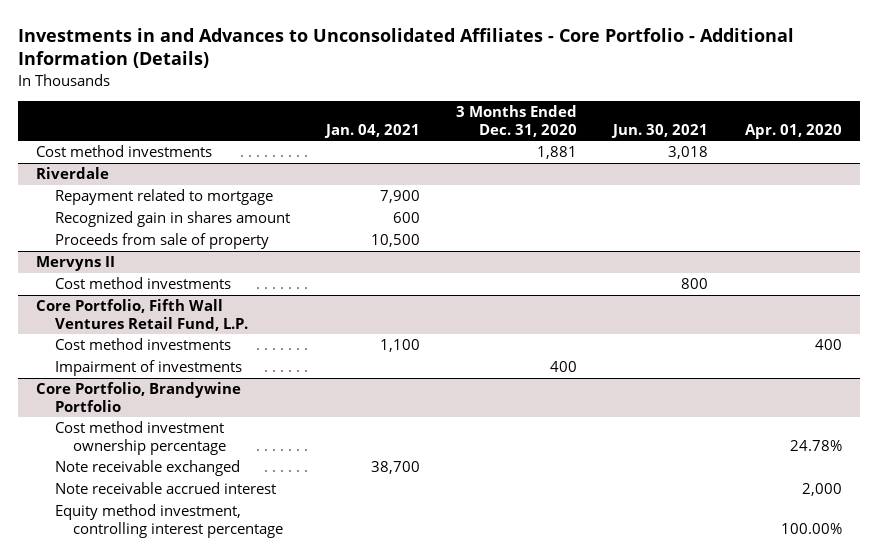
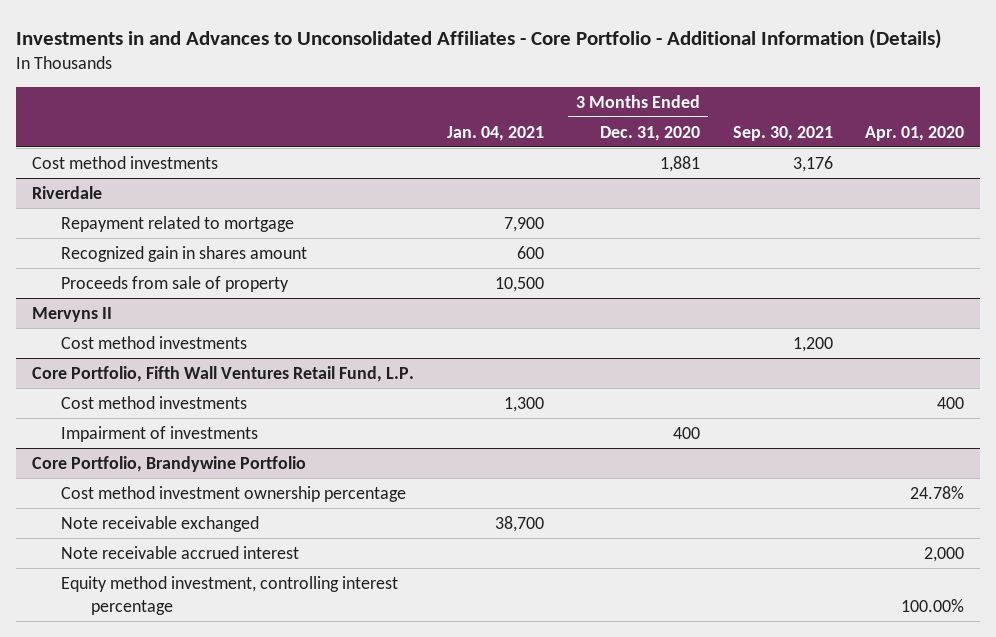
[611,124,709,139] Jun. 30, 2021 -> none
none -> [732,125,833,141] Sep. 30, 2021
[379,339,420,353] 1,100 -> [503,396,544,412] 1,300

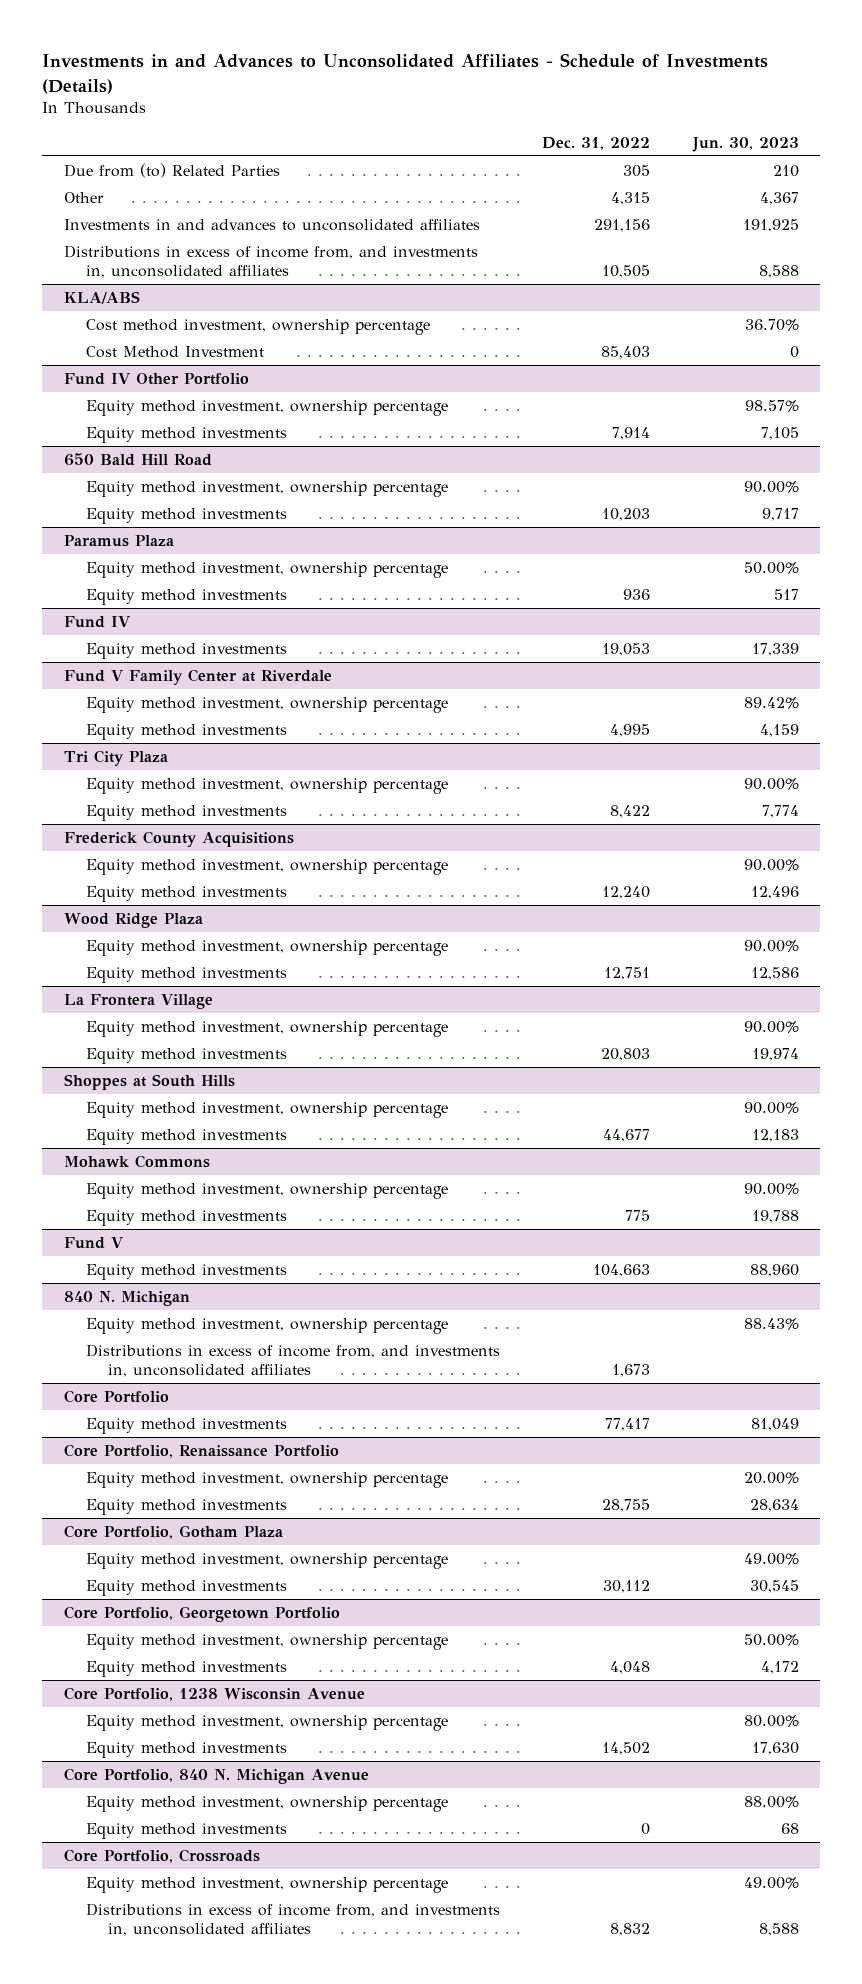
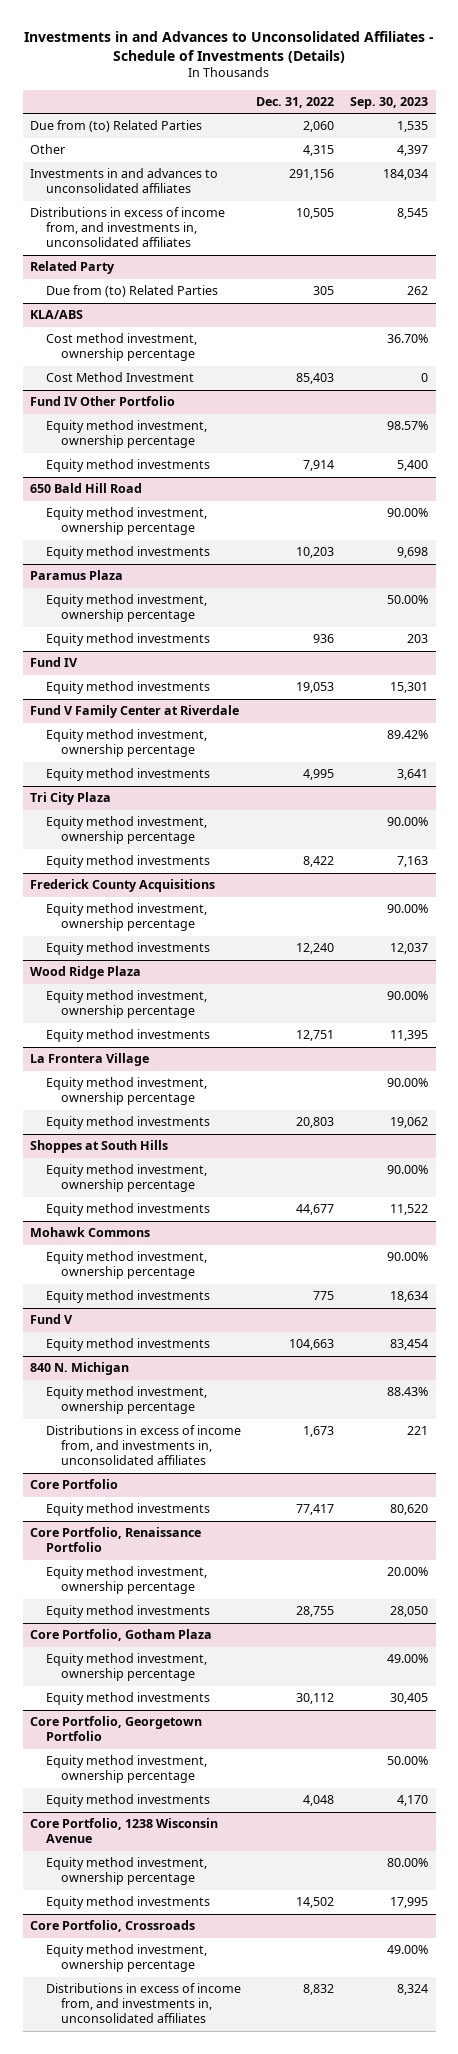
[691,136,799,152] Jun. 30, 2023 -> none
none -> [349,97,428,110] Sep. 30, 2023
[623,165,651,178] 305 -> [303,121,335,133] 2,060
none -> [30,261,116,275] Related Party
none -> [45,285,218,298] Due from (to) Related Parties
[63,1768,369,1785] Core Portfolio, 840 N. Michigan Avenue -> none
[86,1796,449,1813] Equity method investment, ownership percentage -> none
[86,1823,288,1840] Equity method investments -> none

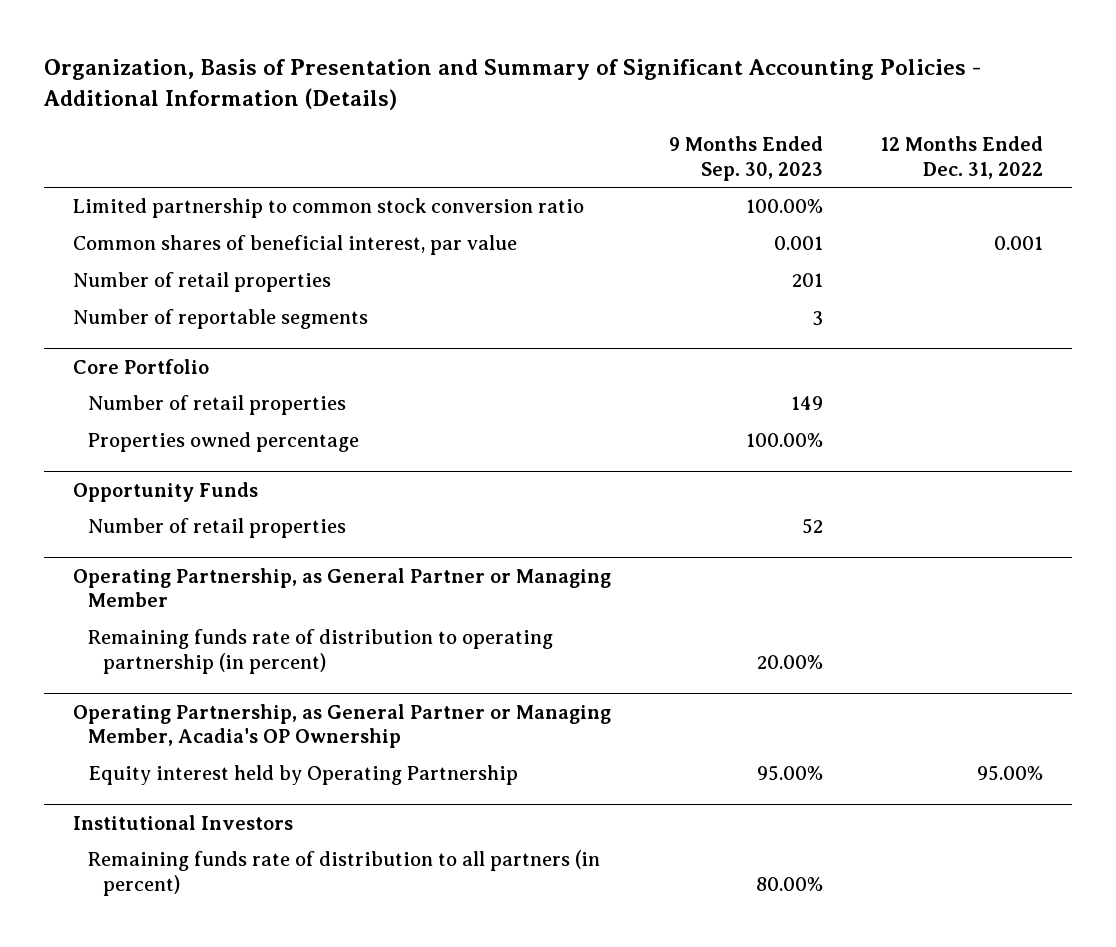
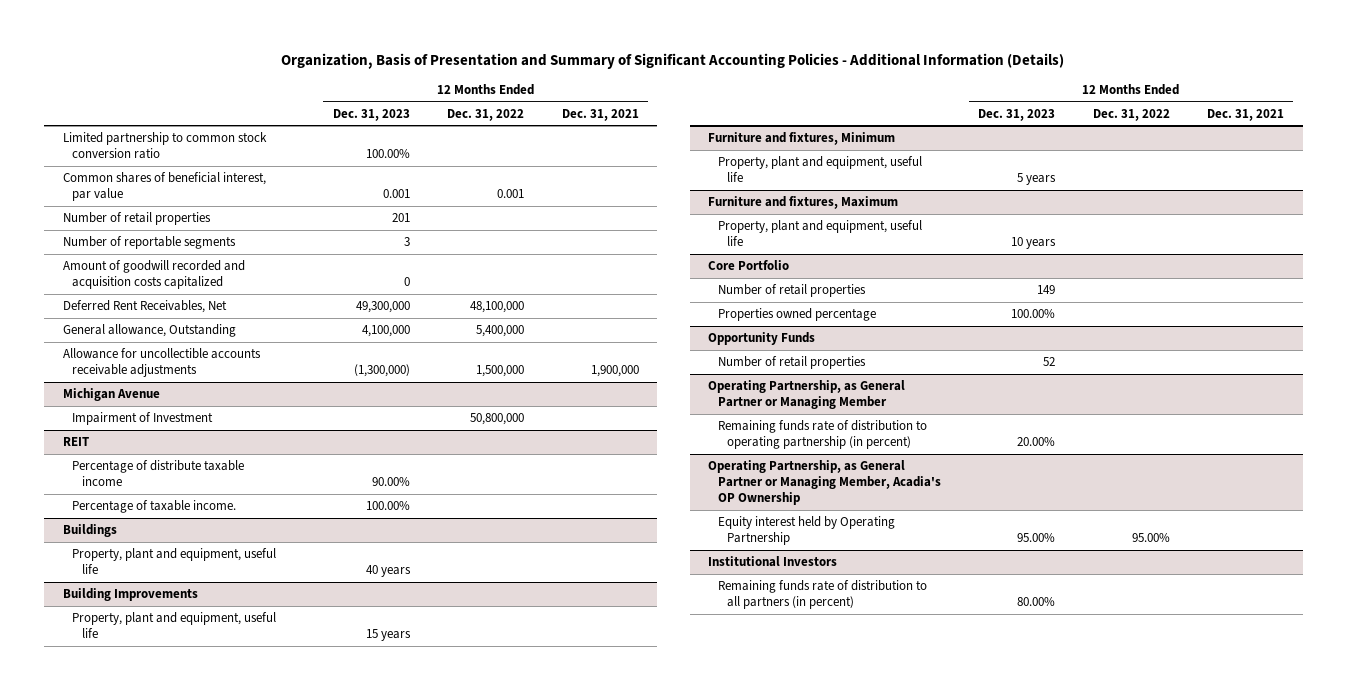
[668,135,823,181] 9 Months Ended Sep. 30, 2023 -> none
none -> [332,108,410,121] Dec. 31, 2023
none -> [561,108,639,121] Dec. 31, 2021
none -> [63,260,246,290] Amount of goodwill recorded and acquisition costs capitalized
none -> [63,300,228,314] Deferred Rent Receivables, Net
none -> [63,324,237,338] General allowance, Outstanding
none -> [63,348,262,378] Allowance for uncollectible accounts receivable adjustments
none -> [63,388,161,402] Michigan Avenue
none -> [72,412,214,426] Impairment of Investment
none -> [63,437,90,447] REIT
none -> [72,460,245,487] Percentage of distribute taxable income
none -> [72,500,237,514] Percentage of taxable income.
none -> [63,524,118,538] Buildings
none -> [72,548,277,575] Property, plant and equipment, useful life
none -> [63,588,199,602] Building Improvements
none -> [72,612,277,639] Property, plant and equipment, useful life
none -> [708,132,896,146] Furniture and fixtures, Minimum
none -> [717,156,922,183] Property, plant and equipment, useful life
none -> [708,196,899,210] Furniture and fixtures, Maximum
none -> [717,220,922,247] Property, plant and equipment, useful life

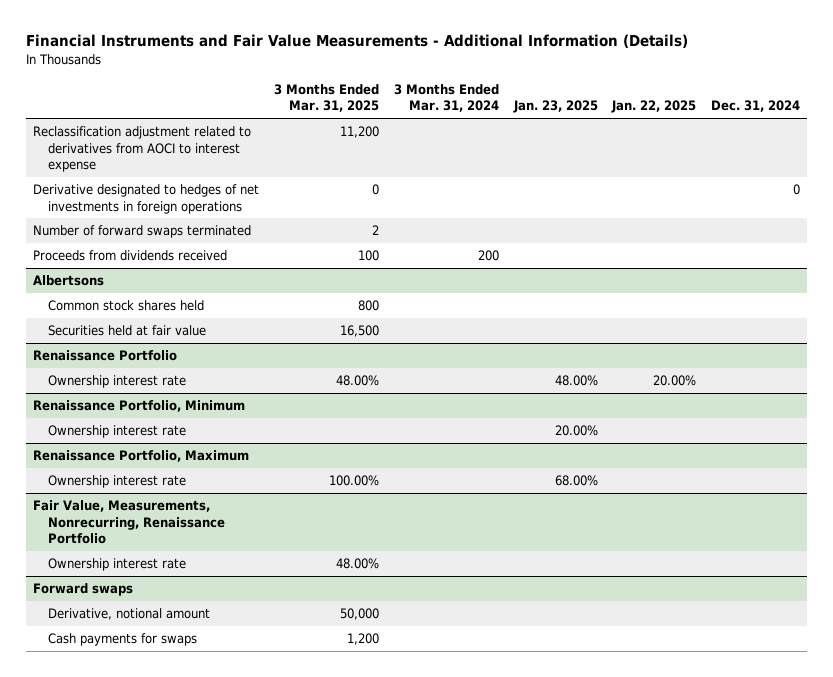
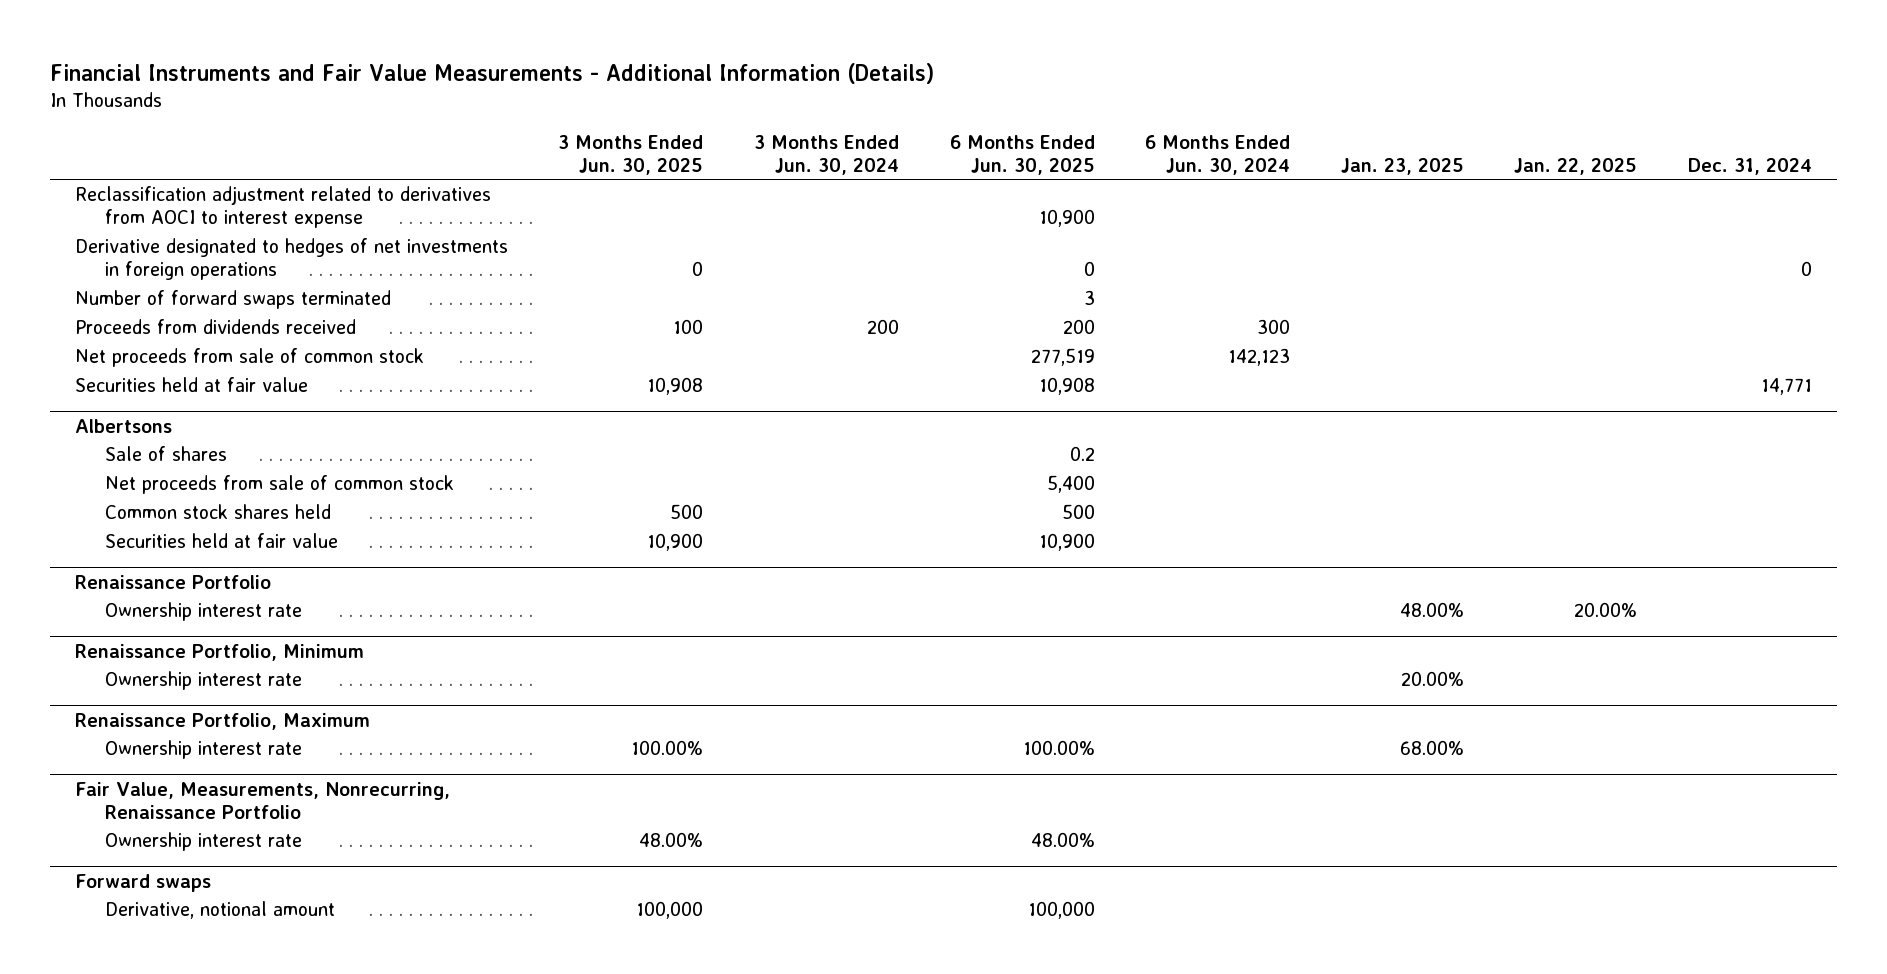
[274,84,380,113] 3 Months Ended Mar. 31, 2025 -> none
[393,84,499,113] 3 Months Ended Mar. 31, 2024 -> none
none -> [558,134,704,175] 3 Months Ended Jun. 30, 2025
none -> [754,134,900,175] 3 Months Ended Jun. 30, 2024
none -> [949,134,1095,175] 6 Months Ended Jun. 30, 2025
none -> [1145,134,1291,175] 6 Months Ended Jun. 30, 2024
none -> [74,348,424,368] Net proceeds from sale of common stock
none -> [74,377,308,393] Securities held at fair value
none -> [104,446,227,462] Sale of shares
none -> [104,475,454,495] Net proceeds from sale of common stock
[48,633,198,647] Cash payments for swaps -> none

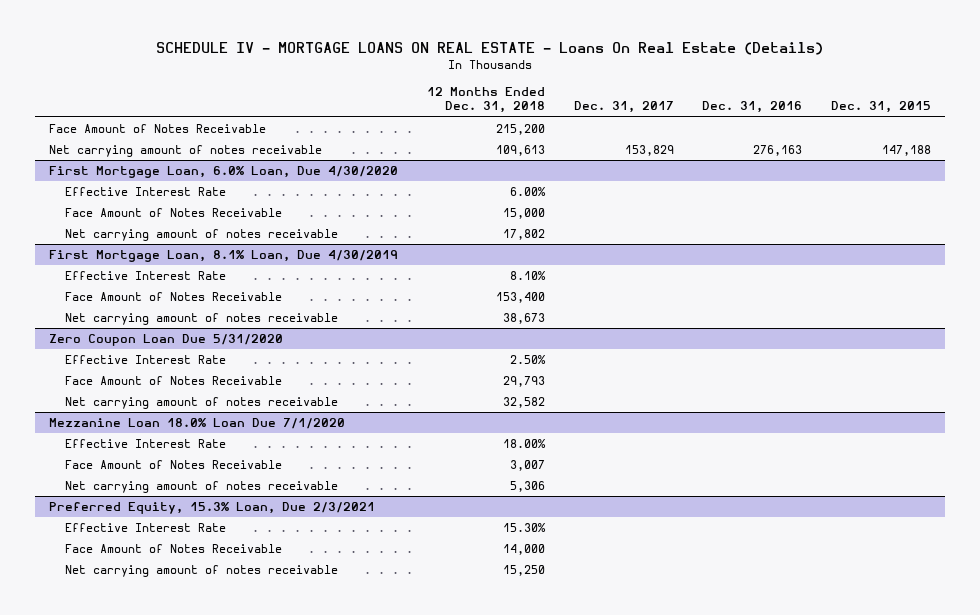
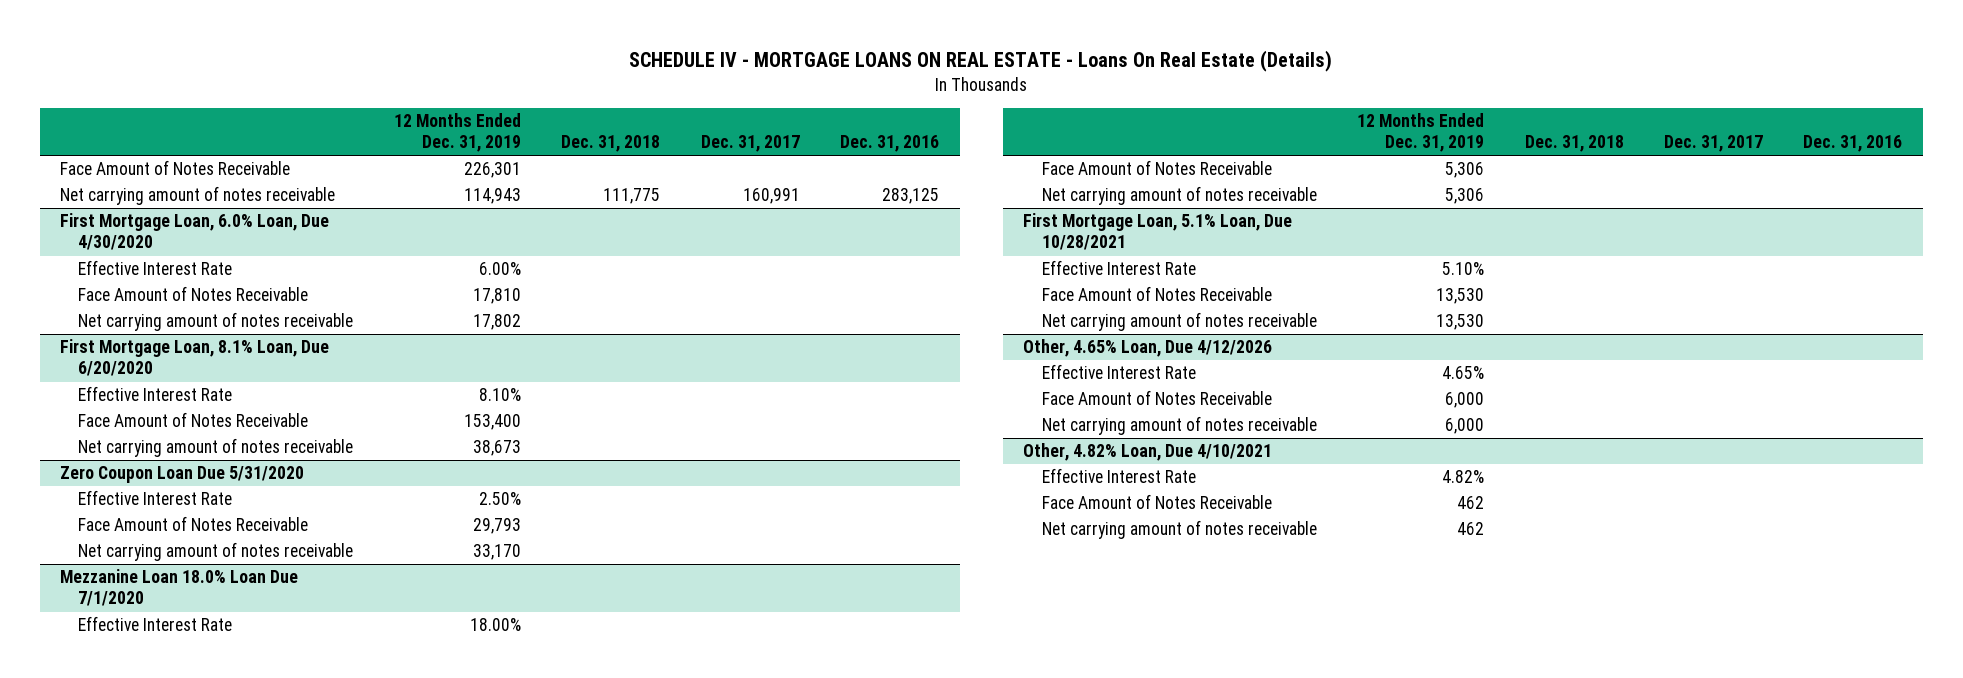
[427,86,546,114] 12 Months Ended Dec. 31, 2018 -> none
[830,101,931,114] Dec. 31, 2015 -> none
none -> [393,113,521,153] 12 Months Ended Dec. 31, 2019
none -> [561,135,661,153] Dec. 31, 2018
[624,145,674,157] 153,829 -> [742,188,800,205] 160,991
[753,145,803,157] 276,163 -> [882,188,940,205] 283,125
[49,250,399,263] First Mortgage Loan, 8.1% Loan, Due 4/30/2019 -> none
[65,271,227,281] Effective Interest Rate -> none
[65,292,283,302] Face Amount of Notes Receivable -> none
[65,313,339,326] Net carrying amount of notes receivable -> none
none -> [60,339,330,377] First Mortgage Loan, 8.1% Loan, Due 6/20/2020
none -> [78,386,233,402] Effective Interest Rate
none -> [78,412,309,428] Face Amount of Notes Receivable
none -> [78,438,354,458] Net carrying amount of notes receivable
[49,502,376,515] Preferred Equity, 15.3% Loan, Due 2/3/2021 -> none
[65,523,227,533] Effective Interest Rate -> none
[65,544,283,554] Face Amount of Notes Receivable -> none
[65,565,339,578] Net carrying amount of notes receivable -> none
none -> [1023,213,1293,251] First Mortgage Loan, 5.1% Loan, Due 10/28/2021
none -> [1041,260,1196,276] Effective Interest Rate
none -> [1041,286,1272,302] Face Amount of Notes Receivable
none -> [1041,312,1317,332] Net carrying amount of notes receivable
none -> [1023,339,1273,358] Other, 4.65% Loan, Due 4/12/2026
none -> [1041,364,1196,380] Effective Interest Rate
none -> [1041,390,1272,406] Face Amount of Notes Receivable
none -> [1041,416,1317,436] Net carrying amount of notes receivable
none -> [1023,443,1273,462] Other, 4.82% Loan, Due 4/10/2021
none -> [1041,468,1196,484] Effective Interest Rate
none -> [1041,494,1272,510] Face Amount of Notes Receivable
none -> [1041,520,1317,540] Net carrying amount of notes receivable

